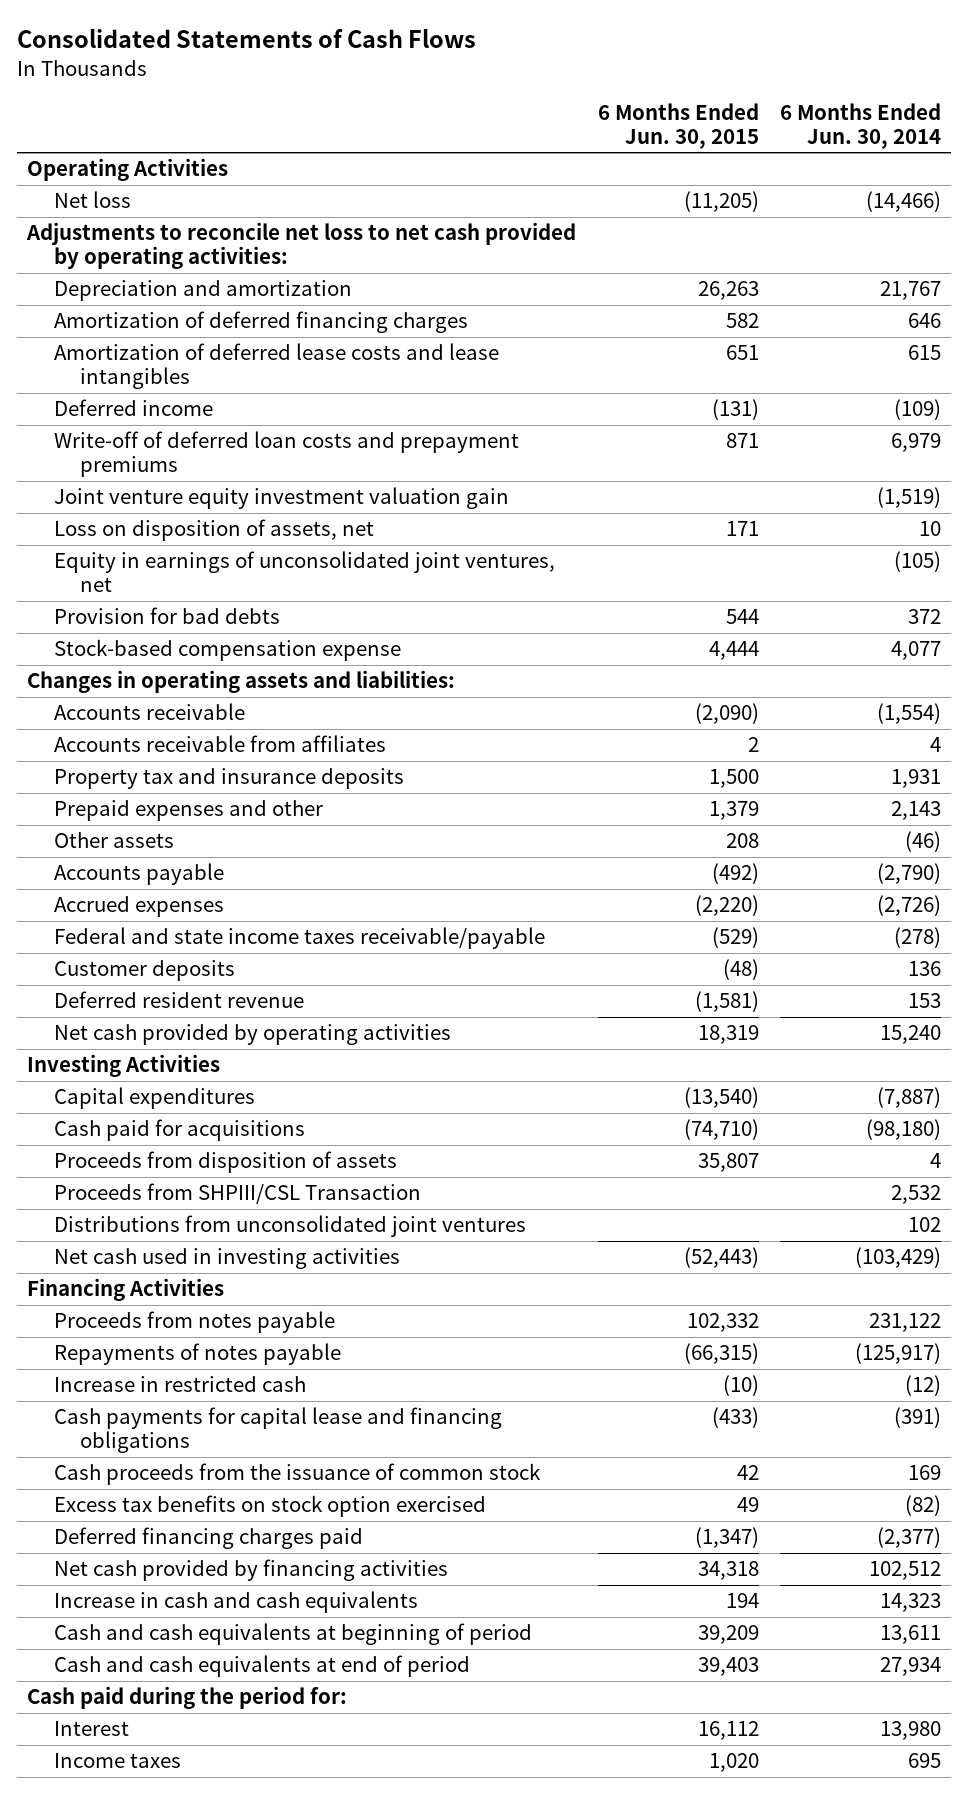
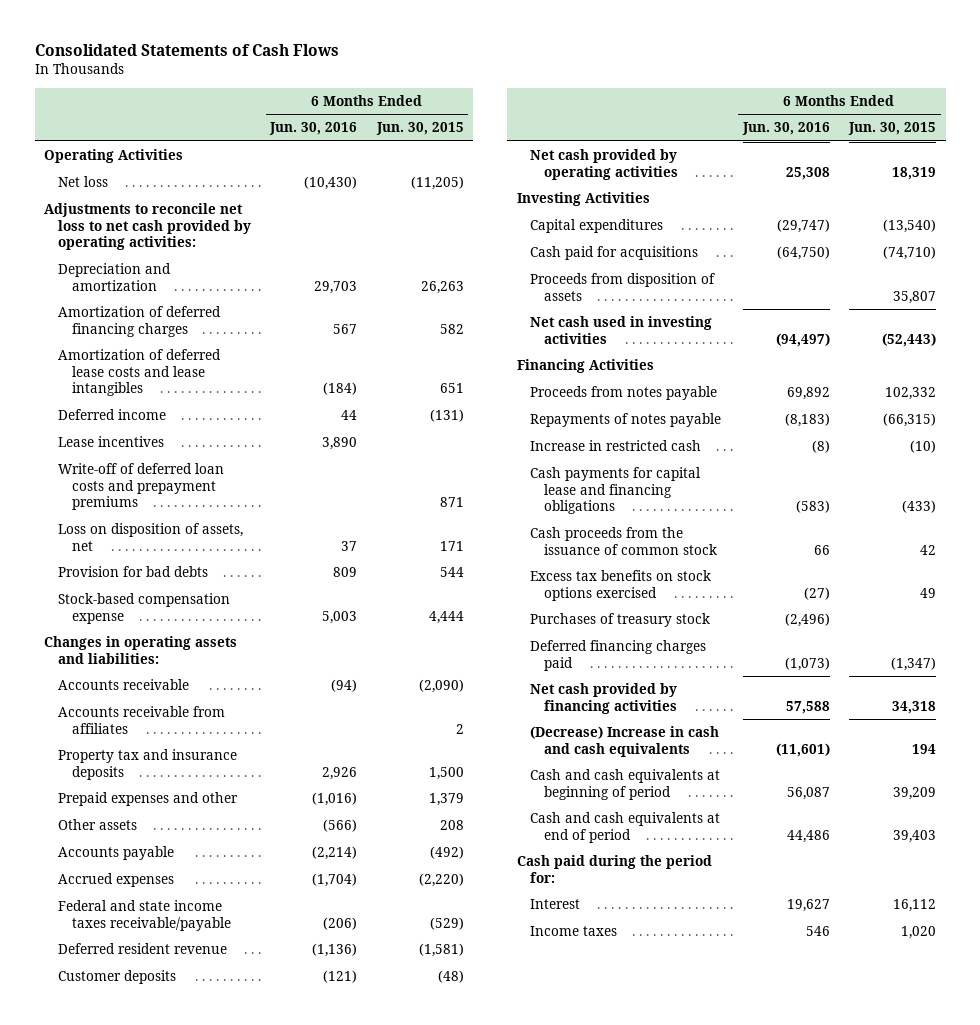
[779,102,941,149] 6 Months Ended Jun. 30, 2014 -> none
none -> [269,122,358,136] Jun. 30, 2016
none -> [58,436,165,448] Lease incentives
[53,487,509,510] Joint venture equity investment valuation gain -> none
[53,551,555,593] Equity in earnings of unconsolidated joint ventures, net -> none
[53,960,235,982] Customer deposits -> [58,970,177,985] Customer deposits
[53,1183,421,1205] Proceeds from SHPIII/CSL Transaction -> none
[53,1215,526,1238] Distributions from unconsolidated joint ventures -> none
[53,1495,486,1518] Excess tax benefits on stock option exercised -> [530,570,712,601] Excess tax benefits on stock options exercised
none -> [530,613,711,628] Purchases of treasury stock
[53,1591,418,1614] Increase in cash and cash equivalents -> [530,726,720,757] (Decrease) Increase in cash and cash equivalents

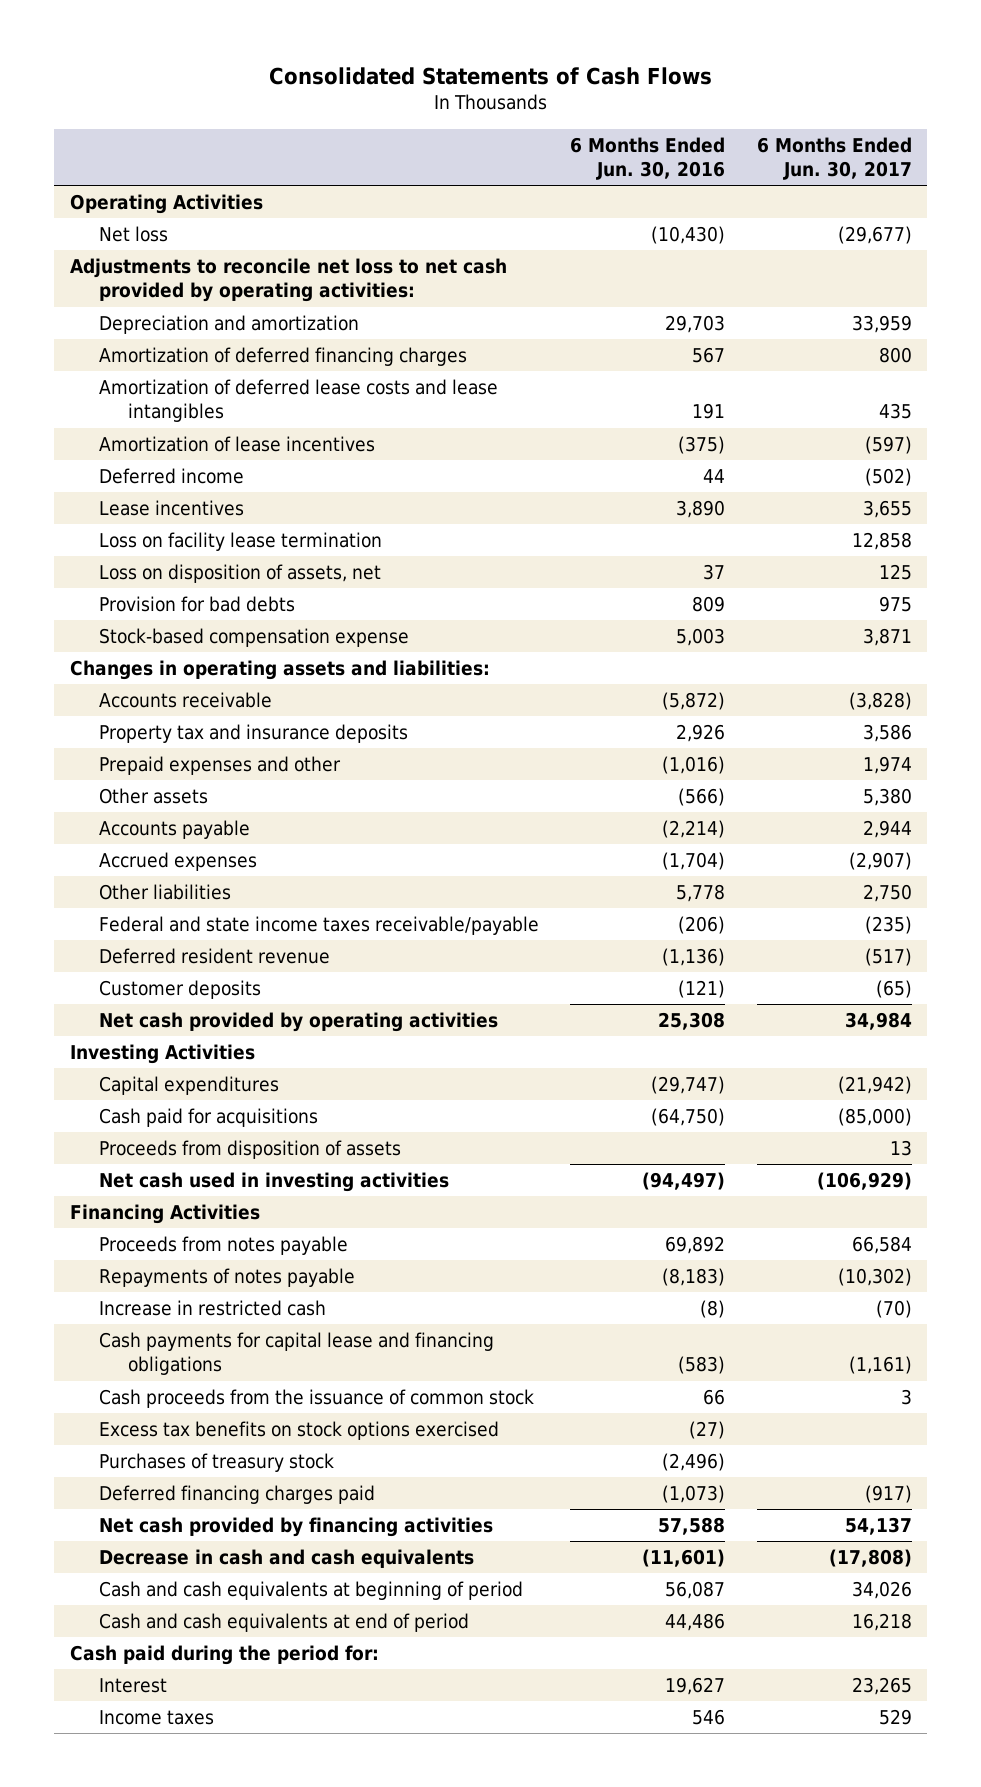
[375,122,464,136] Jun. 30, 2015 -> none
none -> [756,136,912,181] 6 Months Ended Jun. 30, 2017
[323,382,358,396] (184) -> [692,403,726,420] 191
none -> [99,436,376,453] Amortization of lease incentives
[58,463,225,511] Write-off of deferred loan costs and prepayment premiums -> none
none -> [99,532,383,552] Loss on facility lease termination
[58,706,226,734] Accounts receivable from affiliates -> none
[331,679,358,693] (94) -> [662,692,726,711] (5,872)
none -> [99,884,232,901] Other liabilities
[530,726,720,757] (Decrease) Increase in cash and cash equivalents -> [99,1549,475,1569] Decrease in cash and cash equivalents

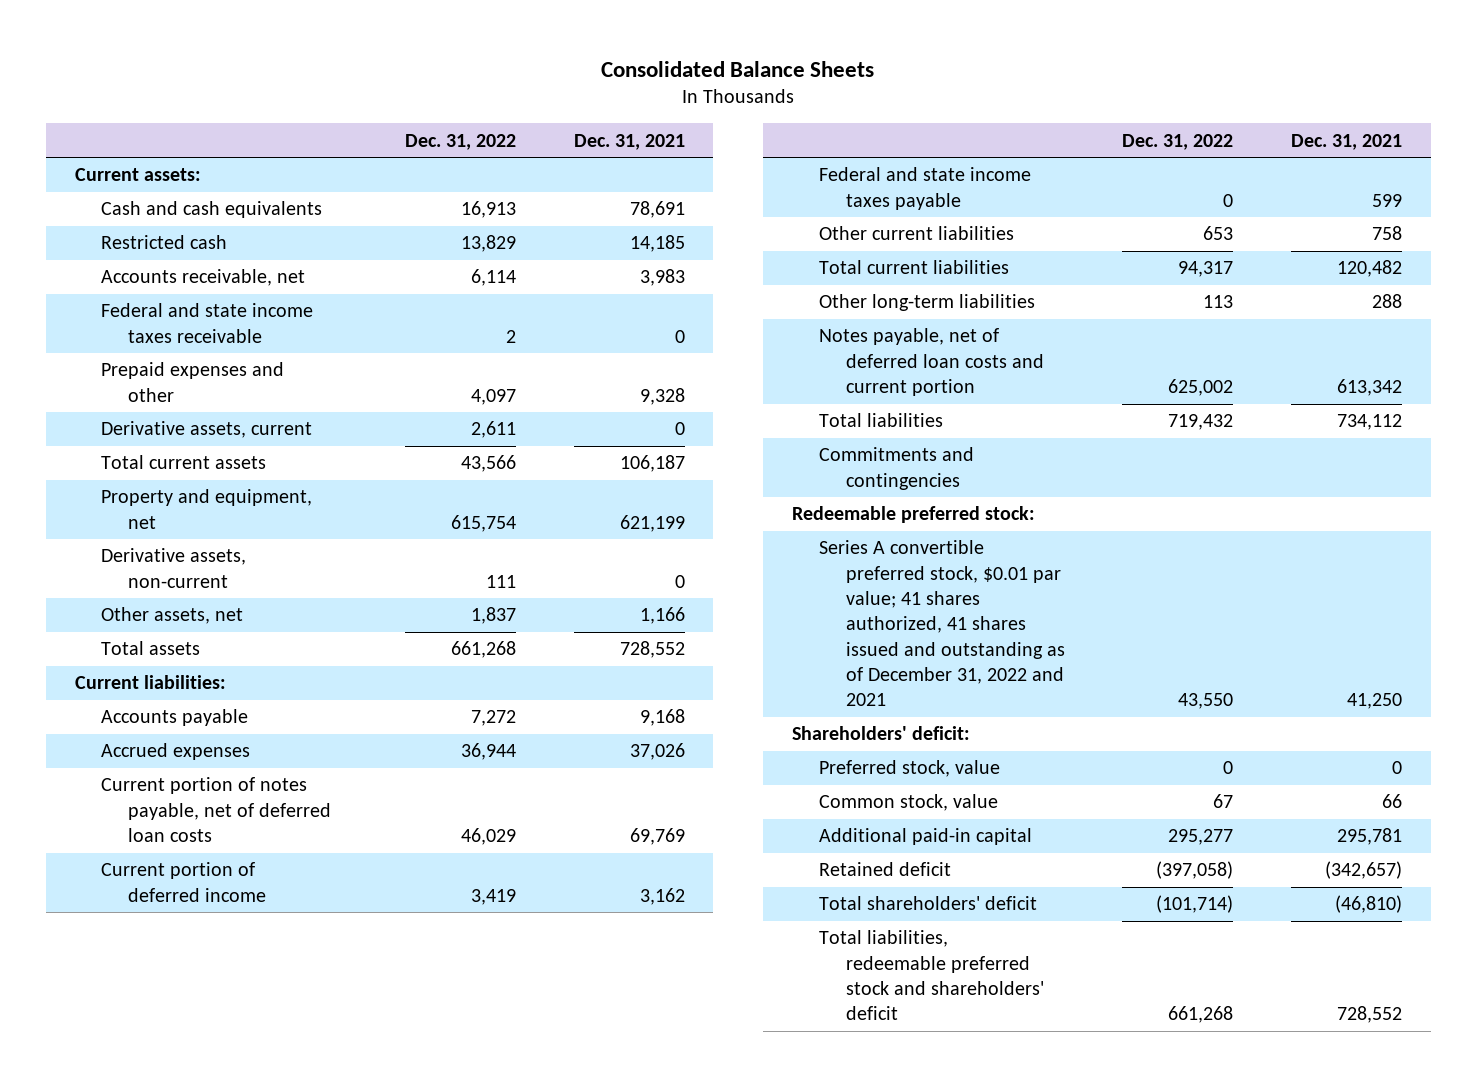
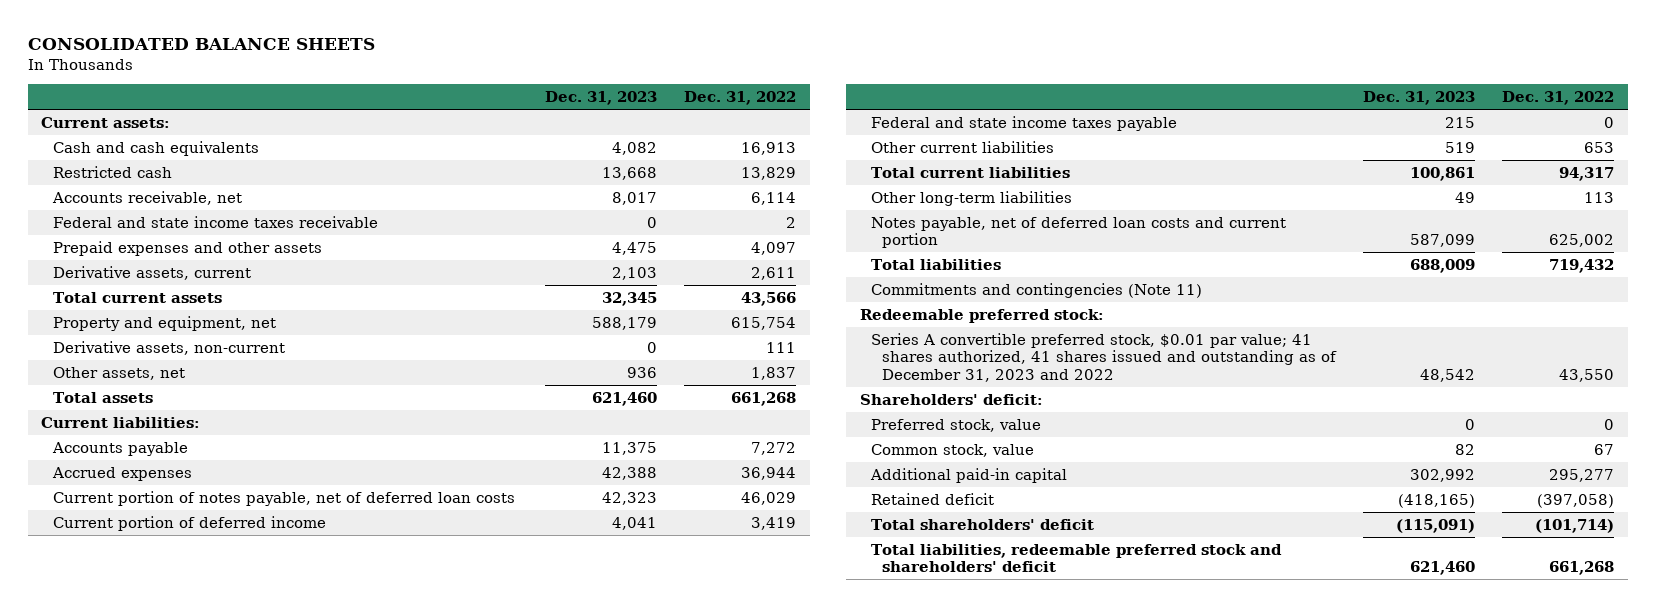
[601,60,875,77] Consolidated Balance Sheets -> [27,38,375,51] CONSOLIDATED BALANCE SHEETS
[573,133,685,150] Dec. 31, 2021 -> none
none -> [545,90,658,105] Dec. 31, 2023
[101,362,285,402] Prepaid expenses and other -> [52,240,322,256] Prepaid expenses and other assets
[818,447,974,490] Commitments and contingencies -> [870,282,1202,298] Commitments and contingencies (Note 11)
[818,540,1065,707] Series A convertible preferred stock, $0.01 par value; 41 shares authorized, 41 shares issued and outstanding as of December 31, 2022 and 2021 -> [870,332,1338,382] Series A convertible preferred stock, $0.01 par value; 41 shares authorized, 41 shares issued and outstanding as of December 31, 2023 and 2022

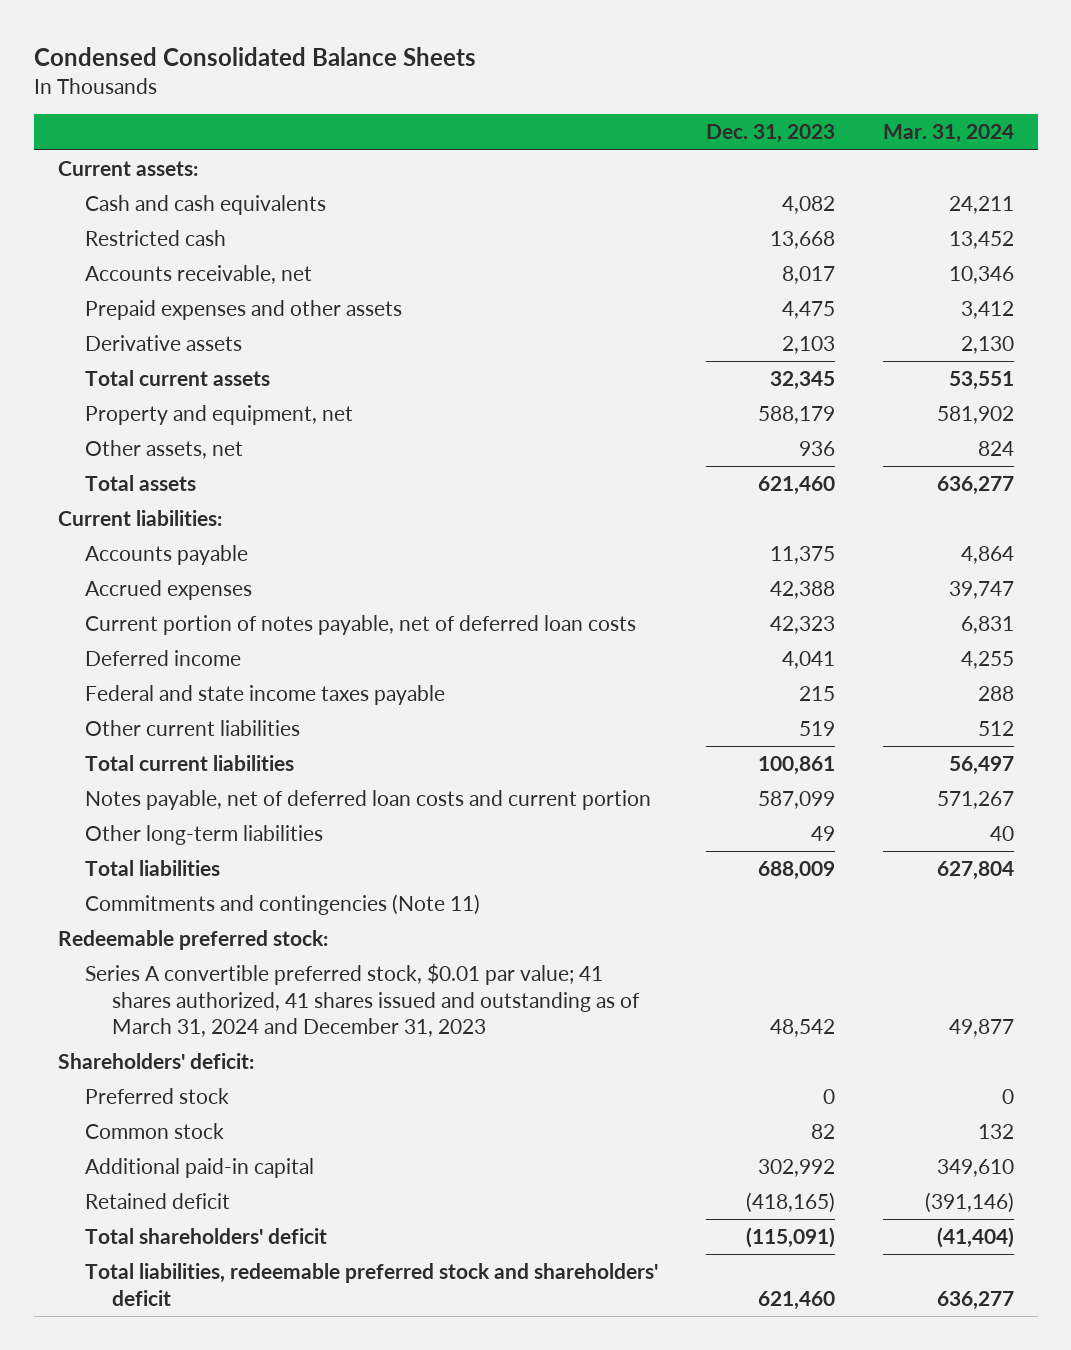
[27,38,375,51] CONSOLIDATED BALANCE SHEETS -> [33,46,476,66] Condensed Consolidated Balance Sheets
[684,90,797,105] Dec. 31, 2022 -> none
none -> [882,124,1014,144] Mar. 31, 2024
[52,215,378,228] Federal and state income taxes receivable -> none
[52,265,251,280] Derivative assets, current -> [84,335,242,352] Derivative assets
[52,340,285,355] Derivative assets, non-current -> none
[52,515,326,531] Current portion of deferred income -> [84,650,241,667] Deferred income
[870,190,1072,206] Other long-term liabilities -> [84,825,323,846] Other long-term liabilities
[870,332,1338,382] Series A convertible preferred stock, $0.01 par value; 41 shares authorized, 41 shares issued and outstanding as of December 31, 2023 and 2022 -> [84,963,640,1037] Series A convertible preferred stock, $0.01 par value; 41 shares authorized, 41 shares issued and outstanding as of March 31, 2024 and December 31, 2023
[870,418,1041,432] Preferred stock, value -> [84,1088,229,1105] Preferred stock
[870,443,1034,457] Common stock, value -> [84,1123,224,1140] Common stock

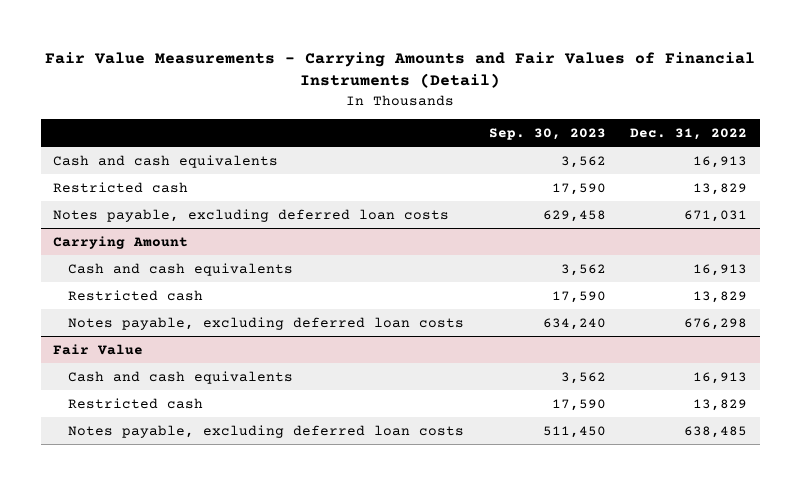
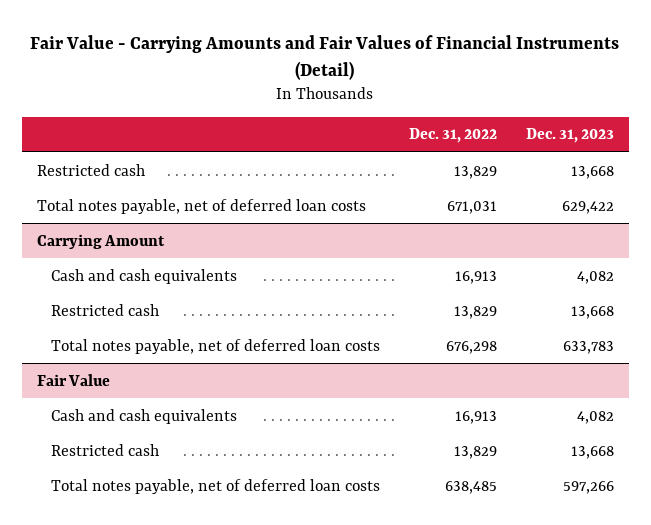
[45,52,756,89] Fair Value Measurements - Carrying Amounts and Fair Values of Financial Instruments (Detail) -> [30,35,620,80] Fair Value - Carrying Amounts and Fair Values of Financial Instruments (Detail)
[488,127,606,140] Sep. 30, 2023 -> none
none -> [526,128,615,144] Dec. 31, 2023
[52,154,278,168] Cash and cash equivalents -> none
[52,208,449,222] Notes payable, excluding deferred loan costs -> [36,198,366,214] Total notes payable, net of deferred loan costs
[68,316,465,330] Notes payable, excluding deferred loan costs -> [51,338,381,354] Total notes payable, net of deferred loan costs
[68,424,465,438] Notes payable, excluding deferred loan costs -> [51,478,381,494] Total notes payable, net of deferred loan costs

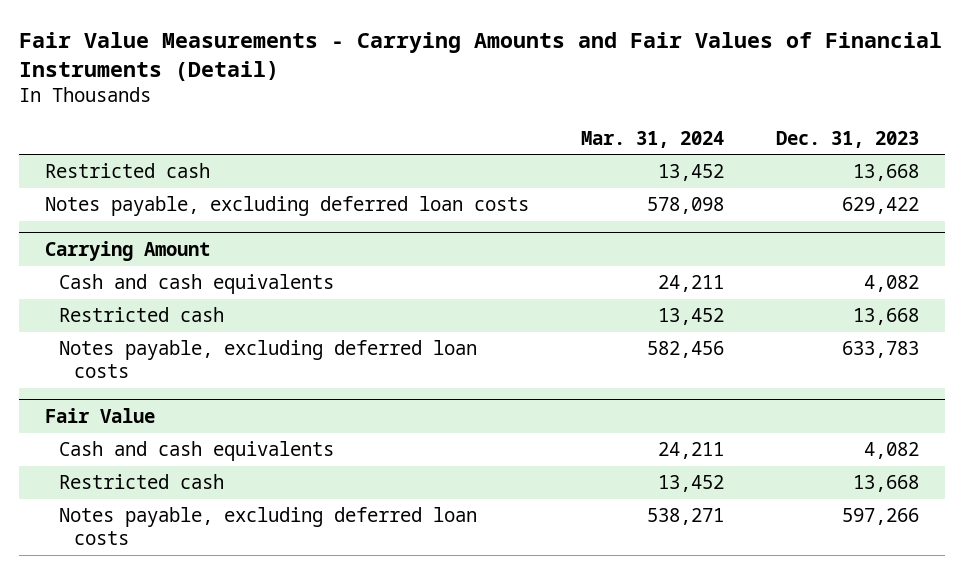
[30,35,620,80] Fair Value - Carrying Amounts and Fair Values of Financial Instruments (Detail) -> [18,31,942,82] Fair Value Measurements - Carrying Amounts and Fair Values of Financial Instruments (Detail)
[409,128,498,144] Dec. 31, 2022 -> none
none -> [580,130,724,148] Mar. 31, 2024
[36,198,366,214] Total notes payable, net of deferred loan costs -> [44,196,529,217] Notes payable, excluding deferred loan costs
[51,338,381,354] Total notes payable, net of deferred loan costs -> [59,340,478,379] Notes payable, excluding deferred loan costs
[51,478,381,494] Total notes payable, net of deferred loan costs -> [59,507,478,546] Notes payable, excluding deferred loan costs

